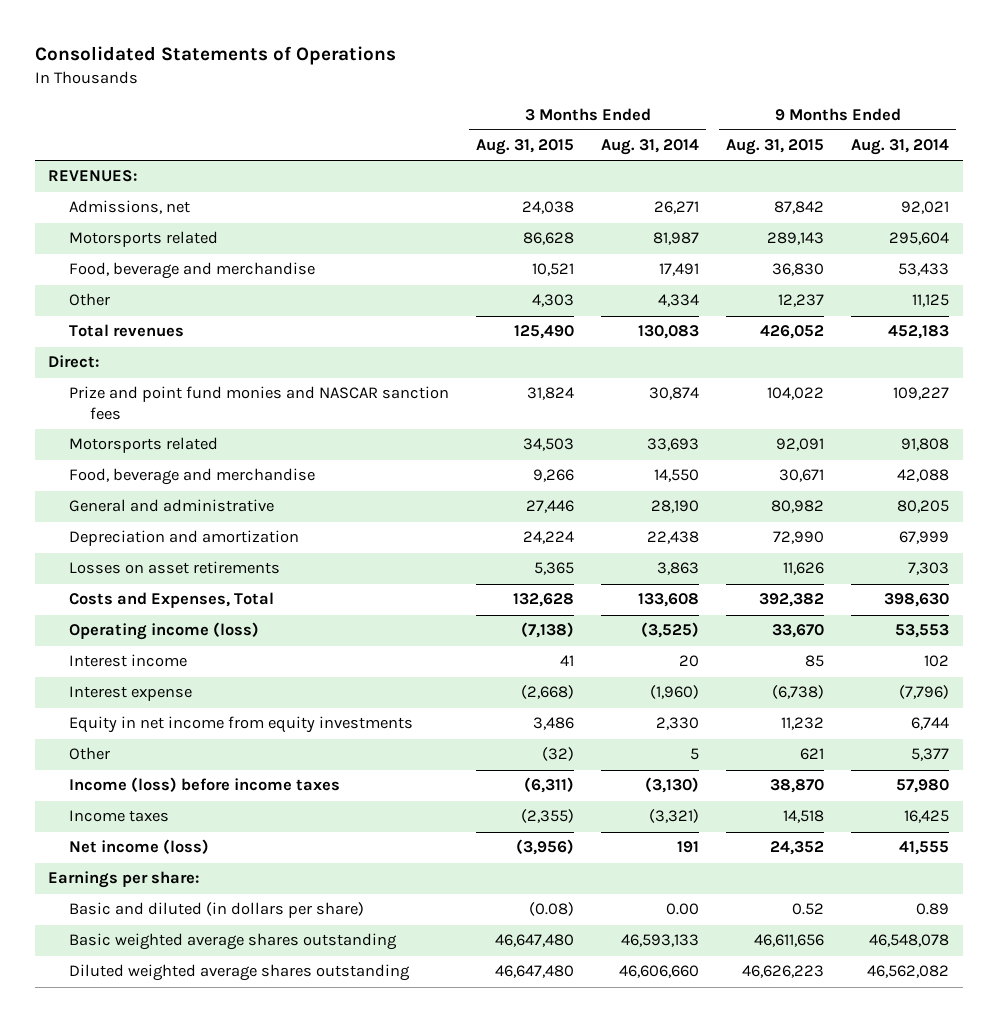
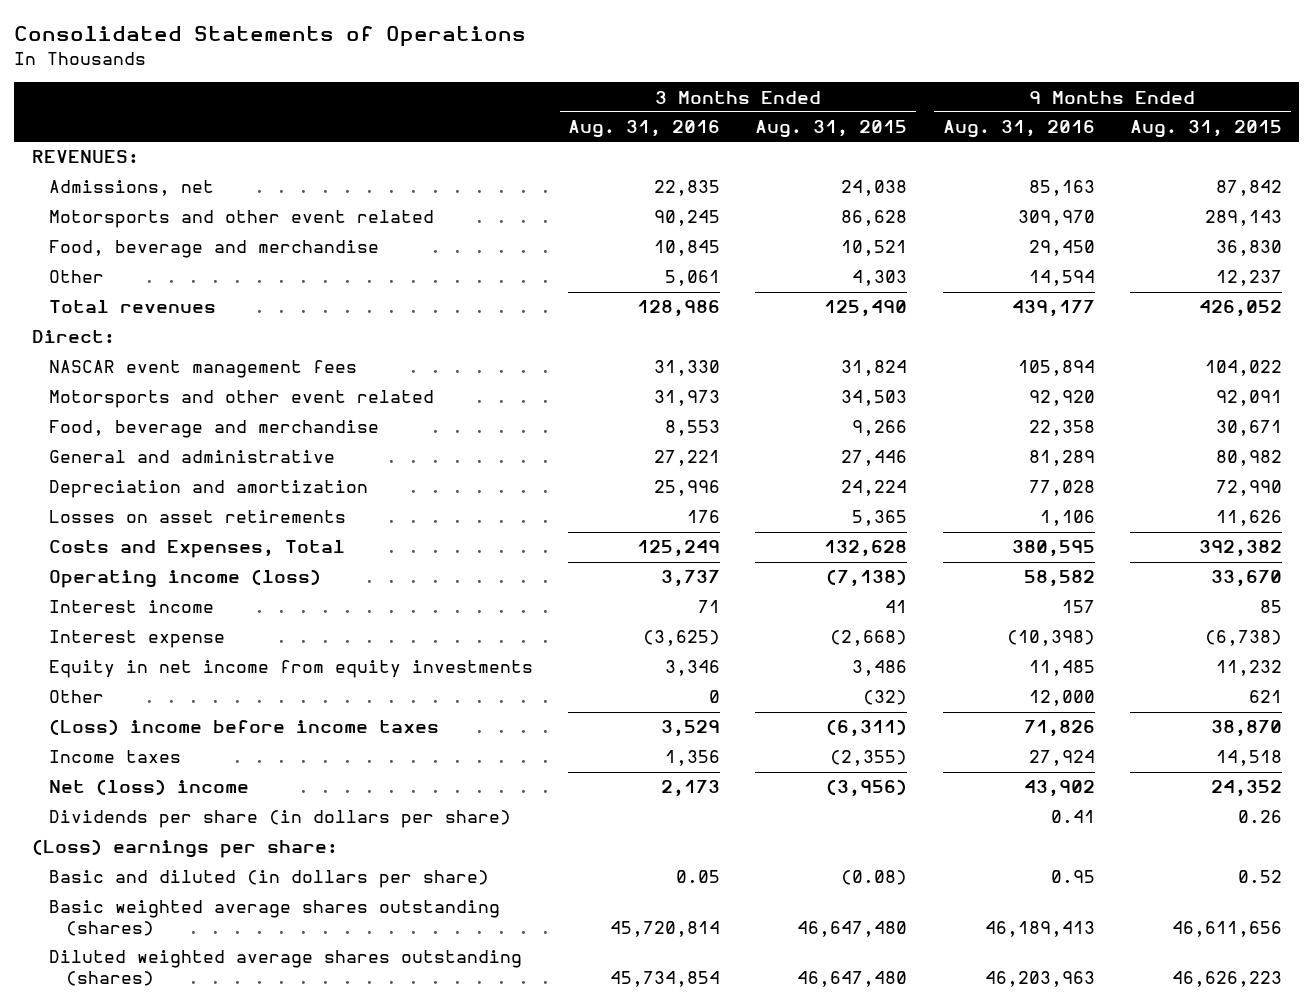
[601,139,700,156] Aug. 31, 2014 -> none
[851,139,950,156] Aug. 31, 2014 -> none
none -> [568,120,721,139] Aug. 31, 2016
none -> [942,120,1095,139] Aug. 31, 2016
[68,231,218,248] Motorsports related -> [49,210,435,229] Motorsports and other event related
[68,386,449,420] Prize and point fund monies and NASCAR sanction fees -> [49,360,358,379] NASCAR event management fees
[68,437,218,454] Motorsports related -> [49,390,435,409] Motorsports and other event related
[68,777,340,793] Income (loss) before income taxes -> [49,719,440,736] (Loss) income before income taxes
[68,839,209,855] Net income (loss) -> [49,779,250,796] Net (loss) income
none -> [49,810,512,829] Dividends per share (in dollars per share)
[48,871,200,889] Earnings per share: -> [32,839,339,859] (Loss) earnings per share:
[68,933,397,951] Basic weighted average shares outstanding -> [49,900,501,937] Basic weighted average shares outstanding (shares)
[68,964,410,982] Diluted weighted average shares outstanding -> [49,950,523,987] Diluted weighted average shares outstanding (shares)

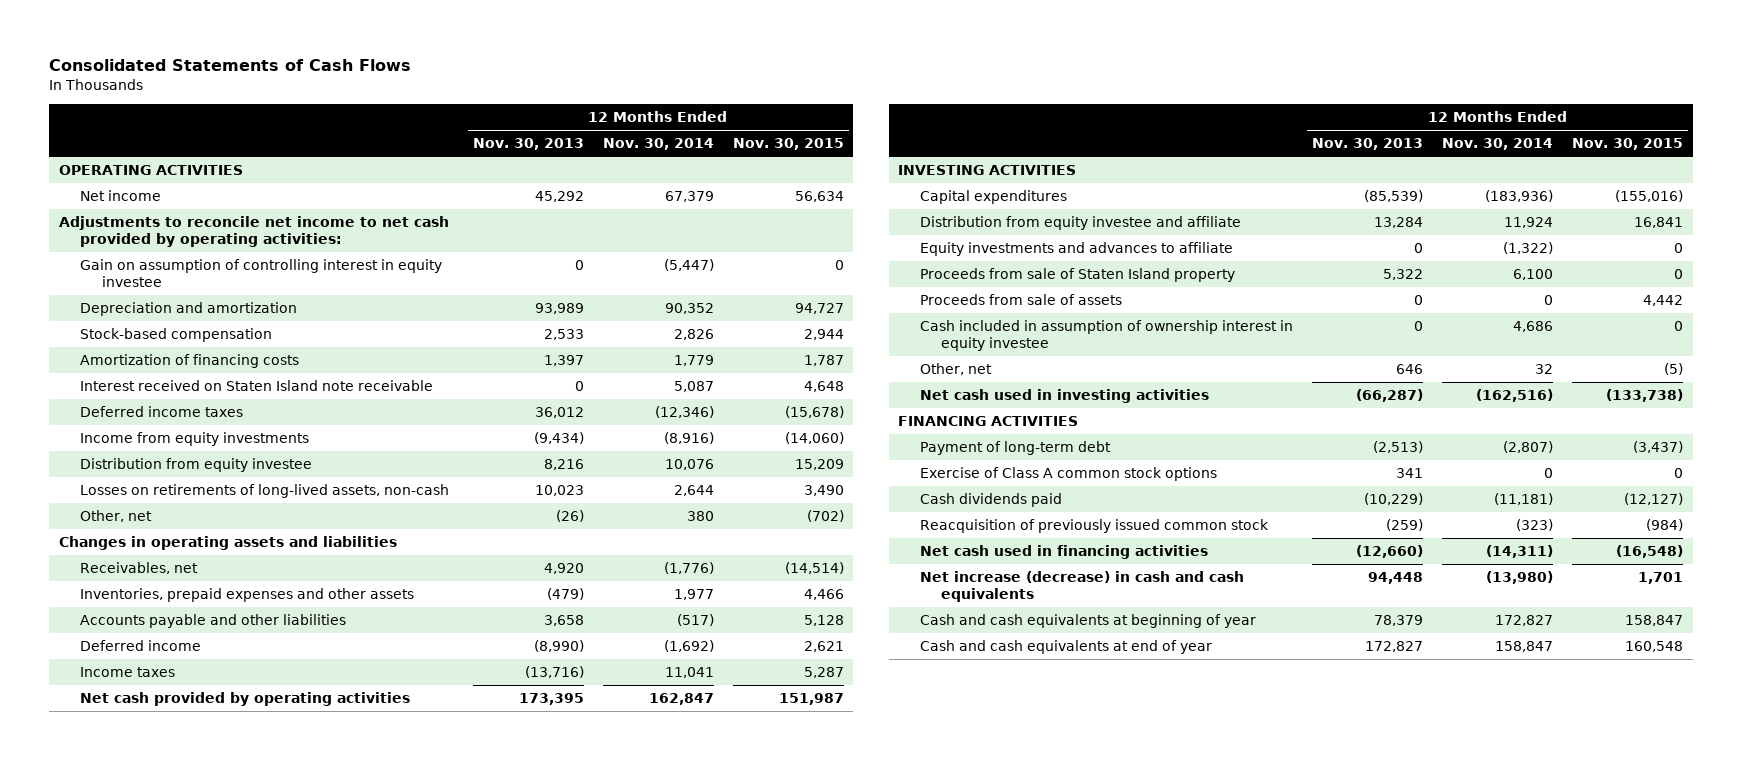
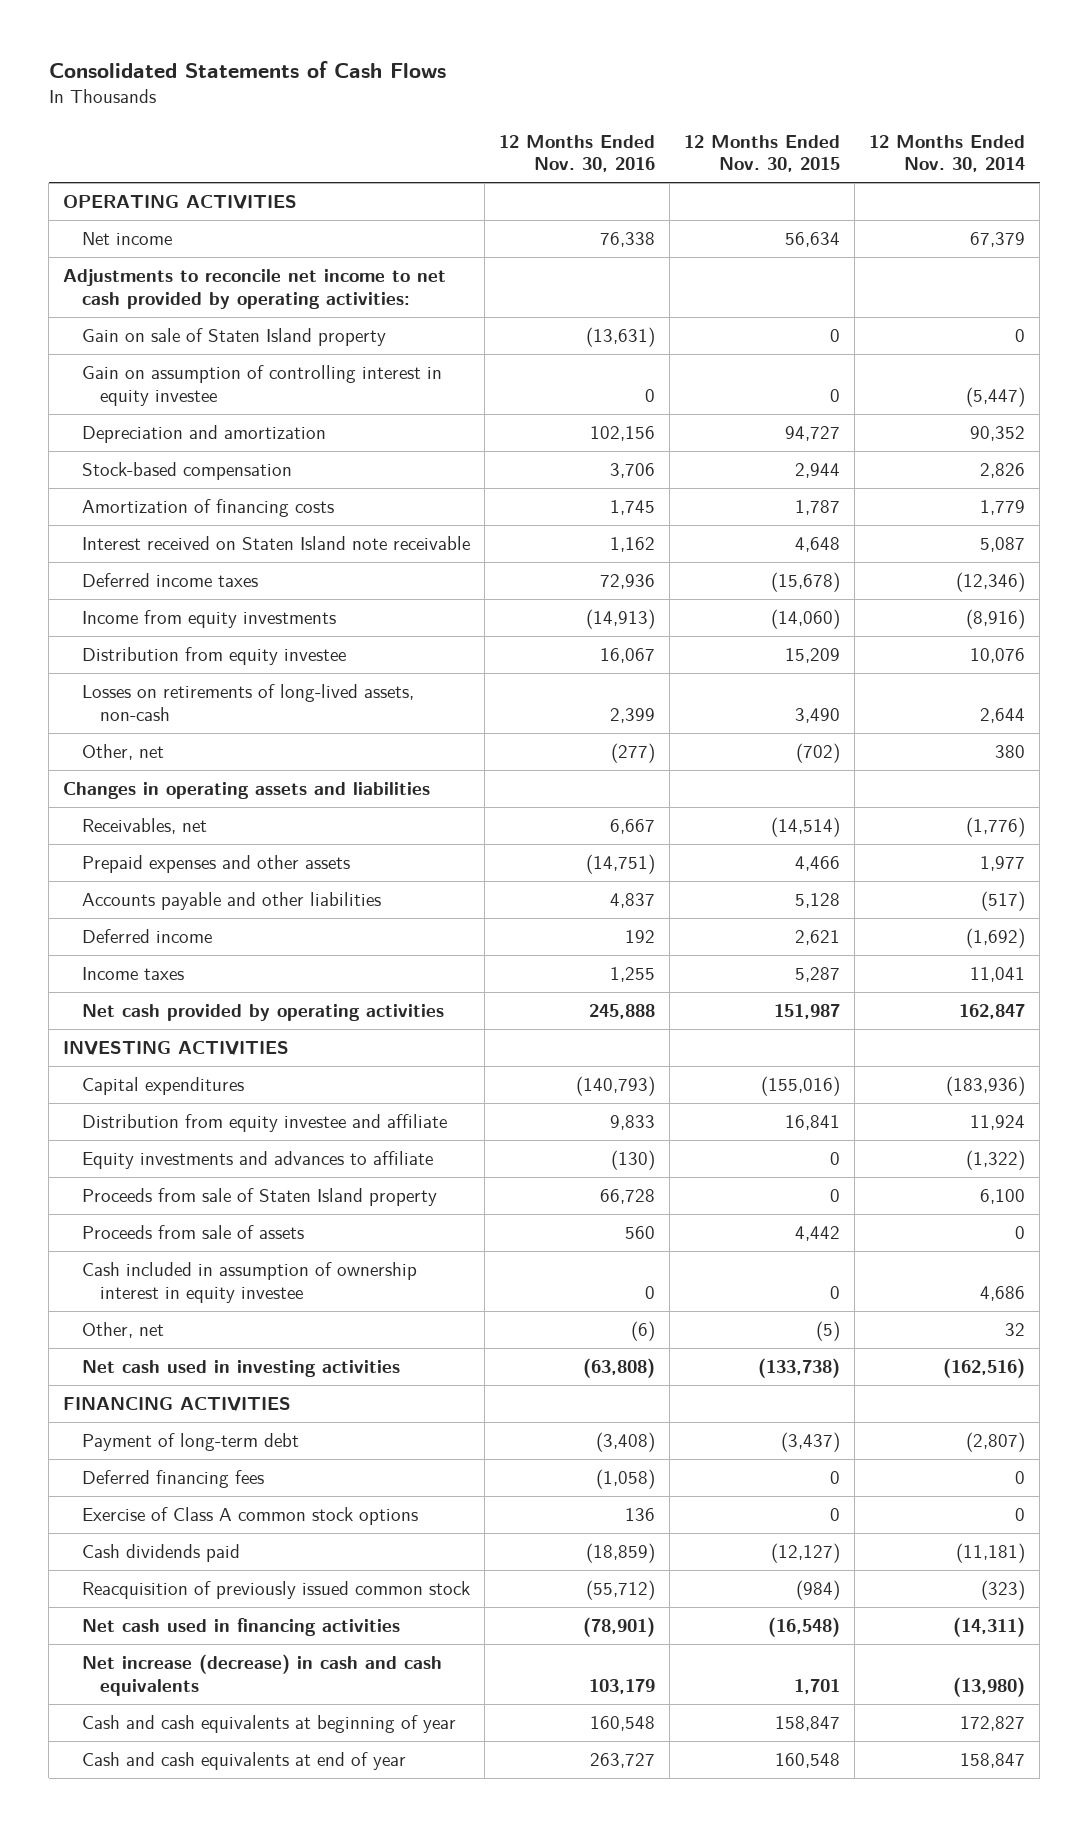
[472,138,584,151] Nov. 30, 2013 -> none
none -> [498,134,655,172] 12 Months Ended Nov. 30, 2016
none -> [81,328,386,347] Gain on sale of Staten Island property
[80,588,415,603] Inventories, prepaid expenses and other assets -> [81,855,350,874] Prepaid expenses and other assets
none -> [81,1470,264,1489] Deferred financing fees

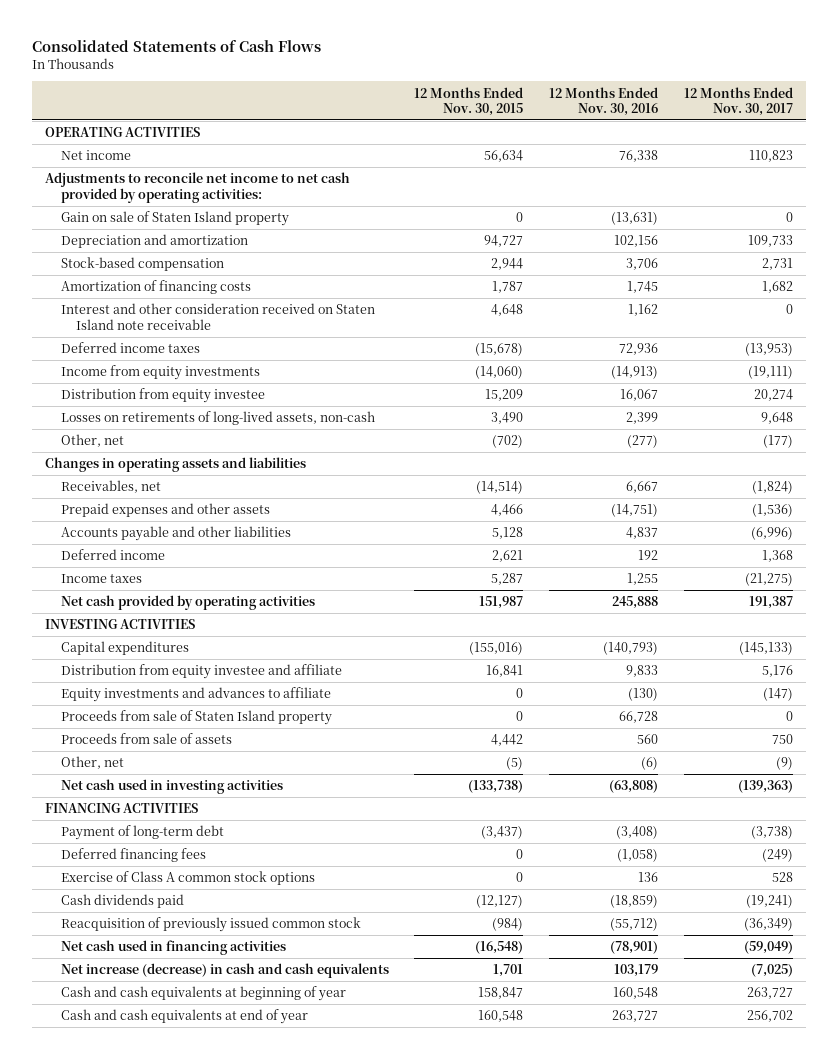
[869,134,1026,172] 12 Months Ended Nov. 30, 2014 -> none
none -> [683,86,793,116] 12 Months Ended Nov. 30, 2017
[81,365,442,406] Gain on assumption of controlling interest in equity investee -> none
[81,536,470,551] Interest received on Staten Island note receivable -> [60,303,375,330] Interest and other consideration received on Staten Island note receivable
[81,1262,417,1303] Cash included in assumption of ownership interest in equity investee -> none

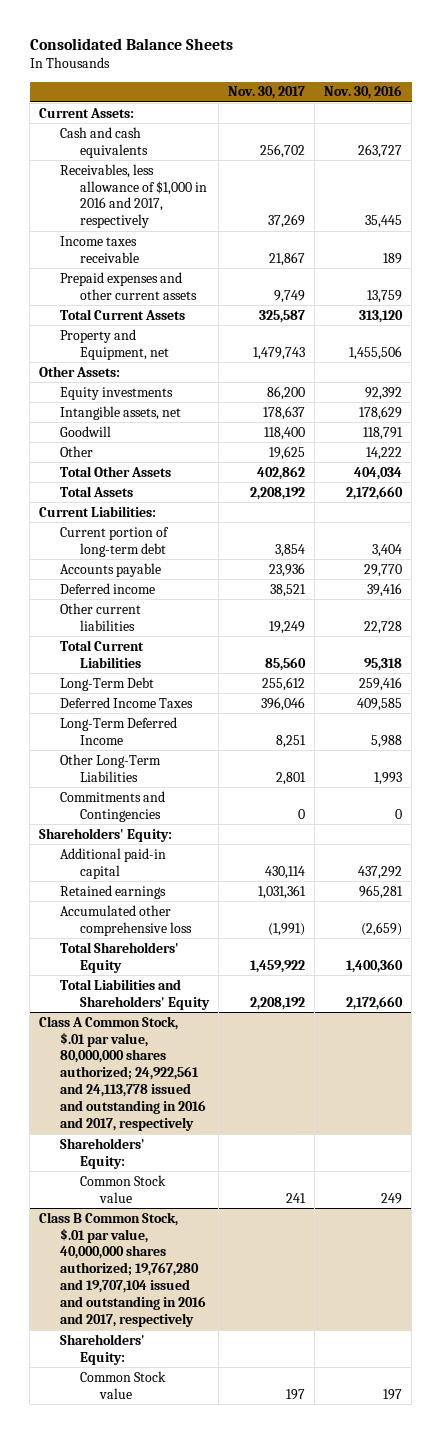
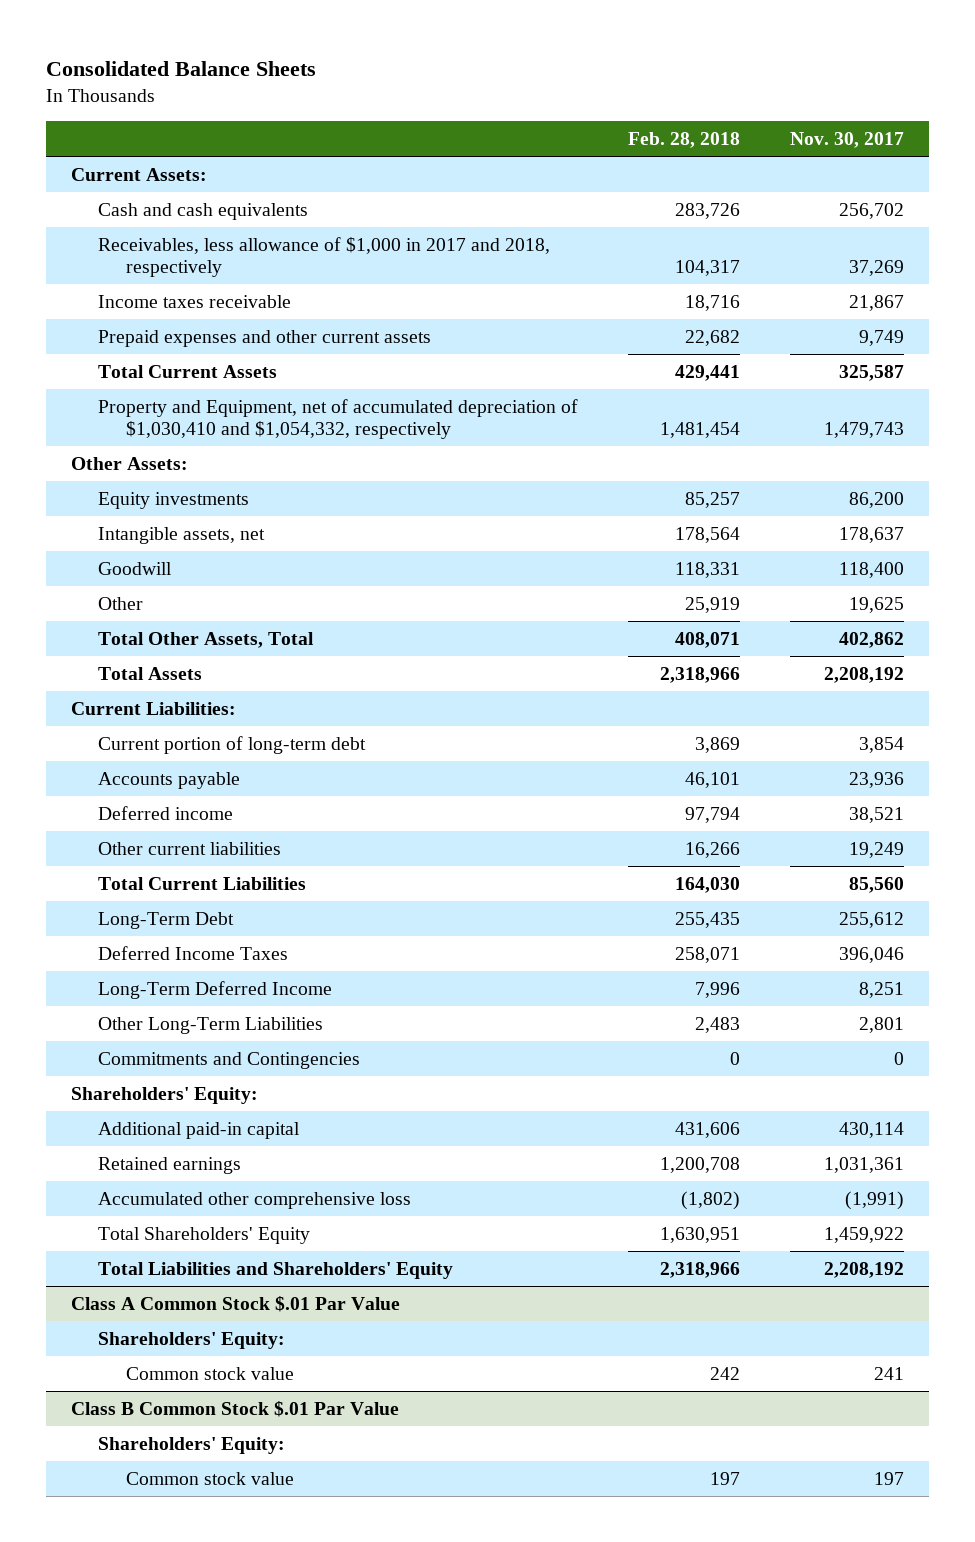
[324,85,403,100] Nov. 30, 2016 -> none
none -> [628,131,741,148] Feb. 28, 2018
[59,163,207,229] Receivables, less allowance of $1,000 in 2016 and 2017, respectively -> [98,236,551,277] Receivables, less allowance of $1,000 in 2017 and 2018, respectively
[59,328,169,360] Property and Equipment, net -> [98,398,579,439] Property and Equipment, net of accumulated depreciation of $1,030,410 and $1,054,332, respectively
[59,465,171,477] Total Other Assets -> [98,631,315,648] Total Other Assets, Total
[39,1015,206,1132] Class A Common Stock, $.01 par value, 80,000,000 shares authorized; 24,922,561 and 24,113,778 issued and outstanding in 2016 and 2017, respectively -> [70,1295,400,1312] Class A Common Stock $.01 Par Value
[79,1174,166,1203] Common Stock value -> [125,1366,294,1380] Common stock value
[39,1211,206,1328] Class B Common Stock, $.01 par value, 40,000,000 shares authorized; 19,767,280 and 19,707,104 issued and outstanding in 2016 and 2017, respectively -> [70,1400,399,1417] Class B Common Stock $.01 Par Value
[79,1370,166,1399] Common Stock value -> [125,1471,294,1485] Common stock value

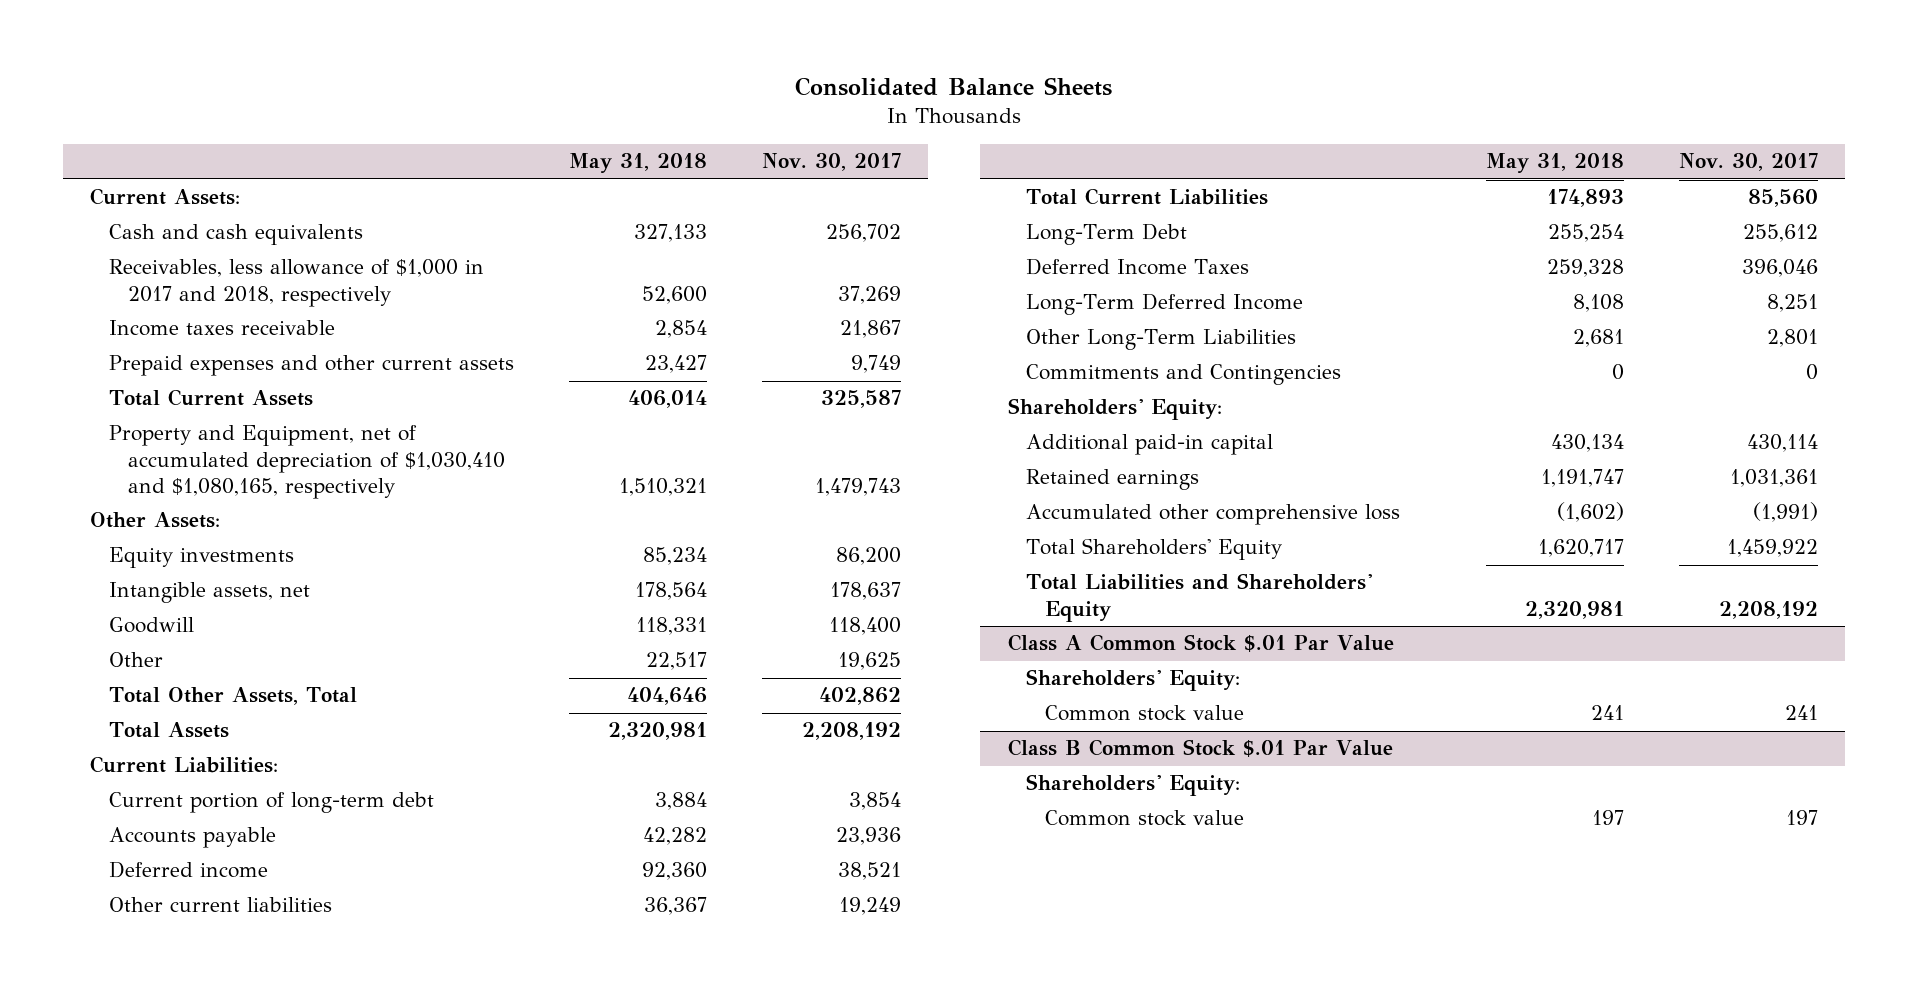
[628,131,741,148] Feb. 28, 2018 -> none
none -> [568,153,707,174] May 31, 2018
[98,398,579,439] Property and Equipment, net of accumulated depreciation of $1,030,410 and $1,054,332, respectively -> [109,425,505,500] Property and Equipment, net of accumulated depreciation of $1,030,410 and $1,080,165, respectively

